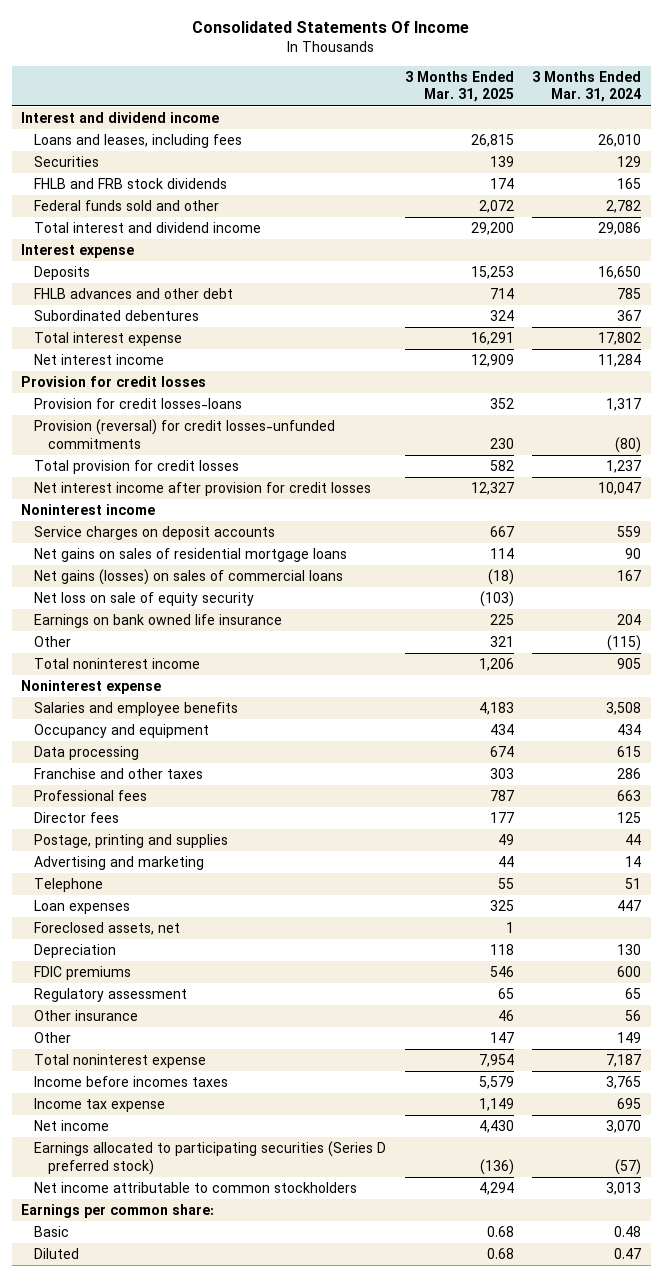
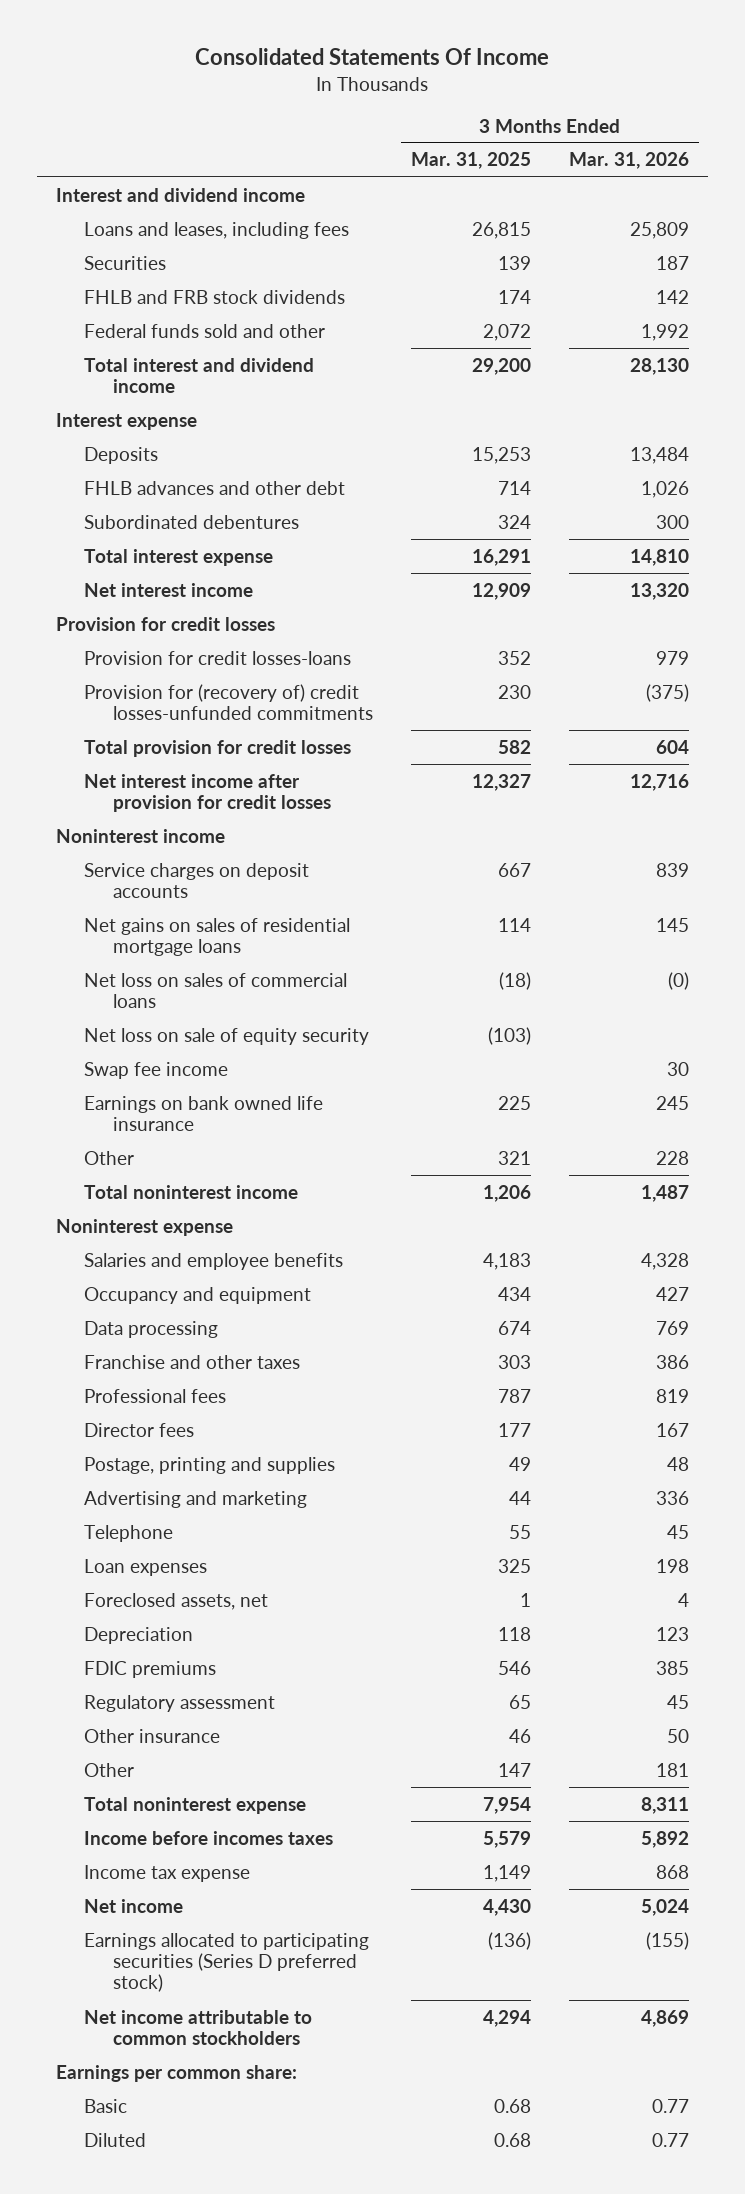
[532,70,642,103] 3 Months Ended Mar. 31, 2024 -> none
none -> [569,152,690,170] Mar. 31, 2026
[34,419,336,449] Provision (reversal) for credit losses-unfunded commitments -> [84,683,373,720] Provision for (recovery of) credit losses-unfunded commitments
[34,569,344,586] Net gains (losses) on sales of commercial loans -> [84,972,348,1008] Net loss on sales of commercial loans
none -> [84,1061,229,1079] Swap fee income

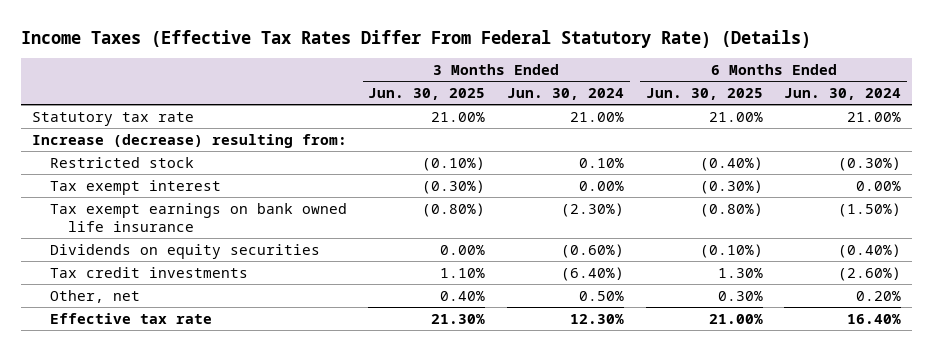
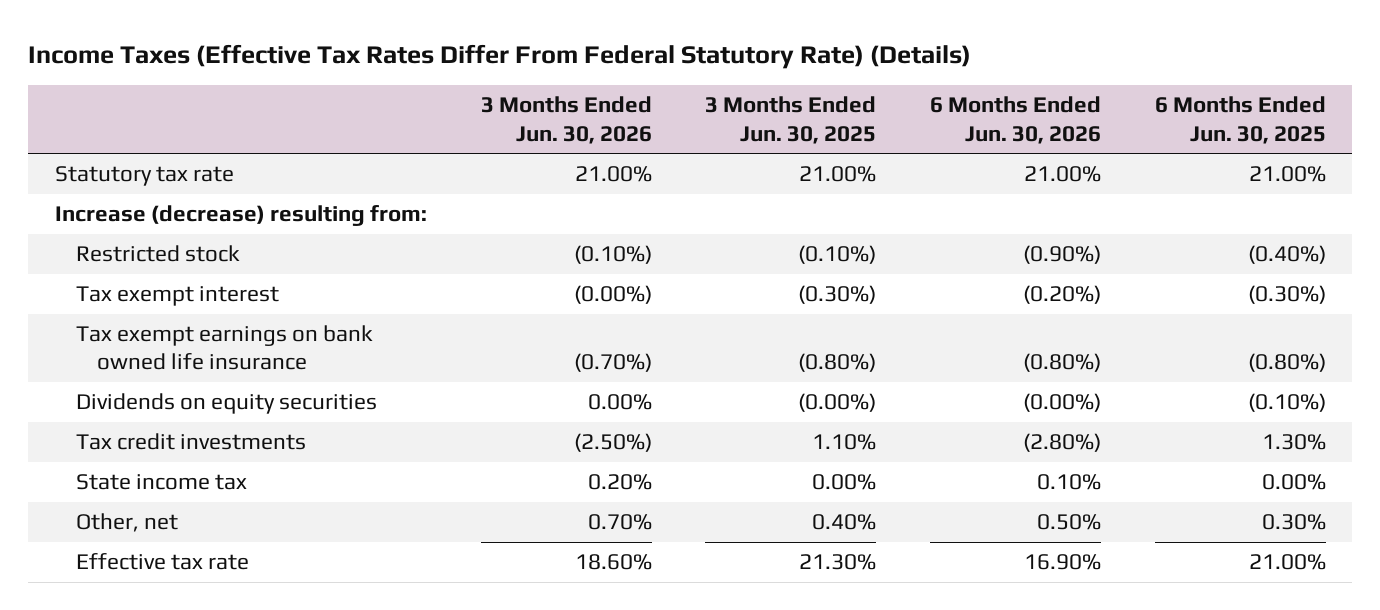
[507,87,625,100] Jun. 30, 2024 -> none
[784,87,902,100] Jun. 30, 2024 -> none
none -> [480,96,652,144] 3 Months Ended Jun. 30, 2026
none -> [929,96,1101,144] 6 Months Ended Jun. 30, 2026
[440,244,486,255] 0.00% -> [798,393,877,413] (0.00%)
none -> [76,474,248,491] State income tax

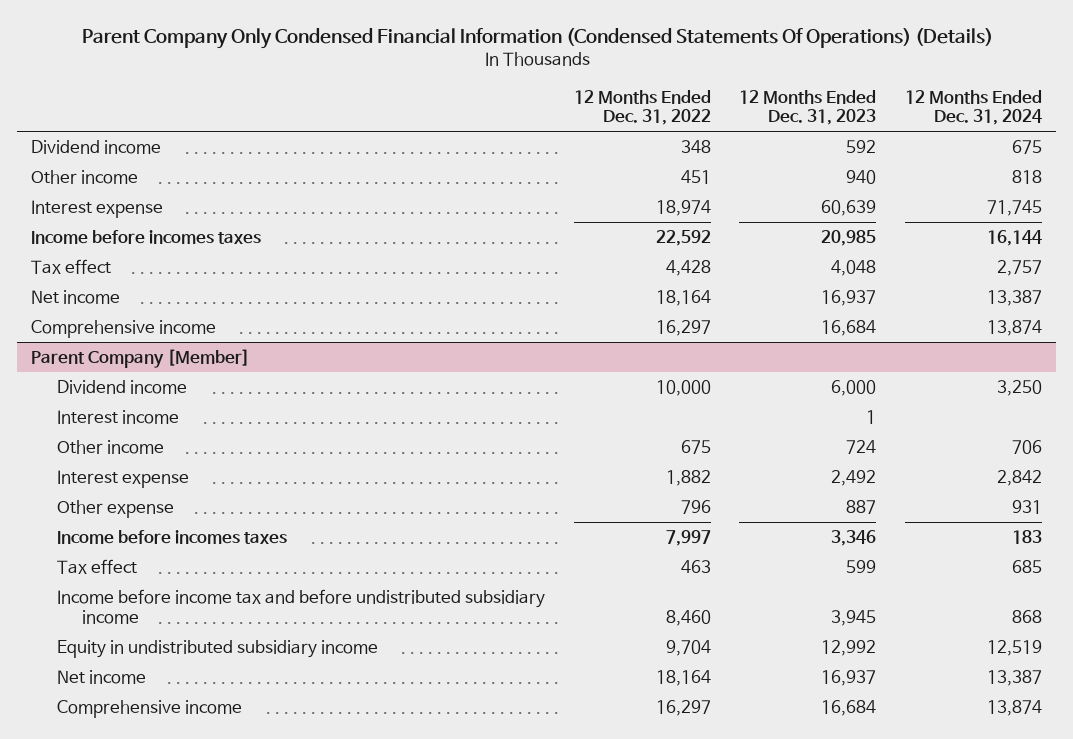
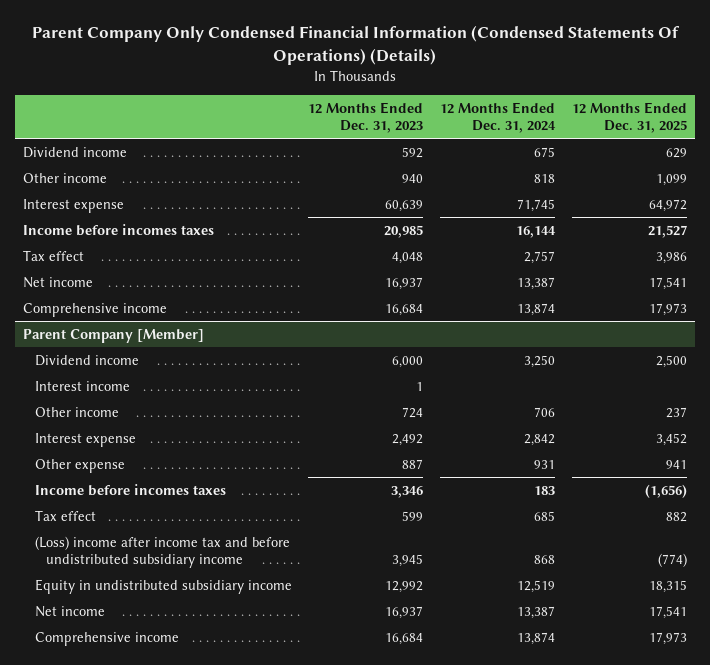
[573,89,711,126] 12 Months Ended Dec. 31, 2022 -> none
none -> [571,101,687,134] 12 Months Ended Dec. 31, 2025
[56,589,545,624] Income before income tax and before undistributed subsidiary income -> [34,535,290,569] (Loss) income after income tax and before undistributed subsidiary income

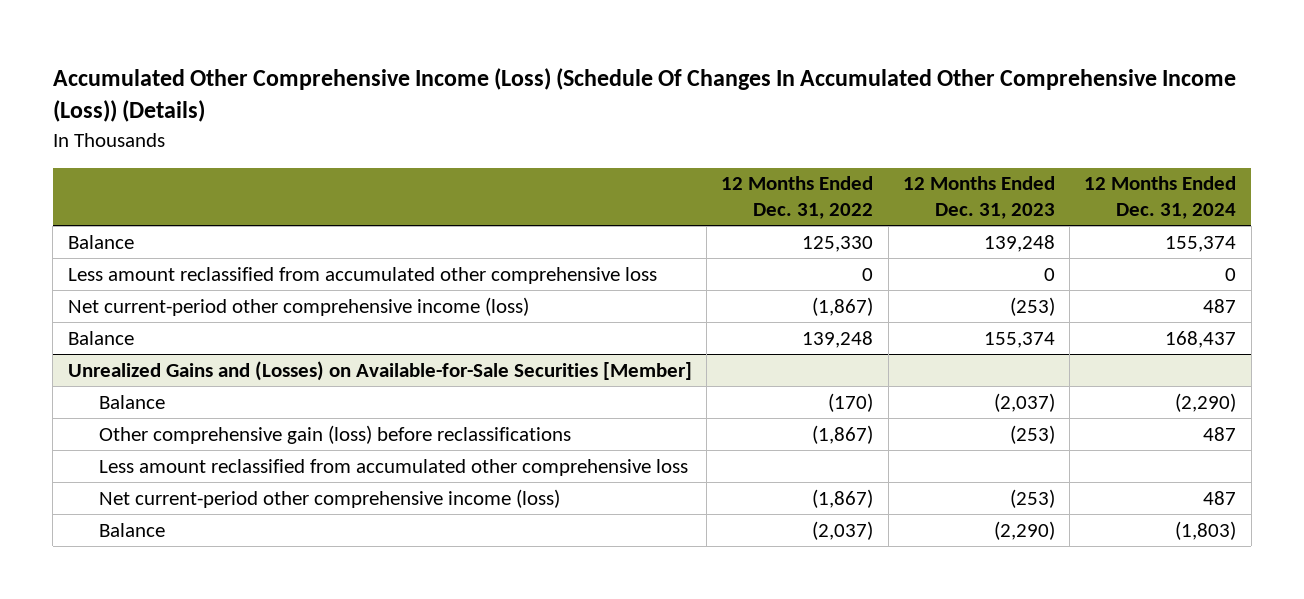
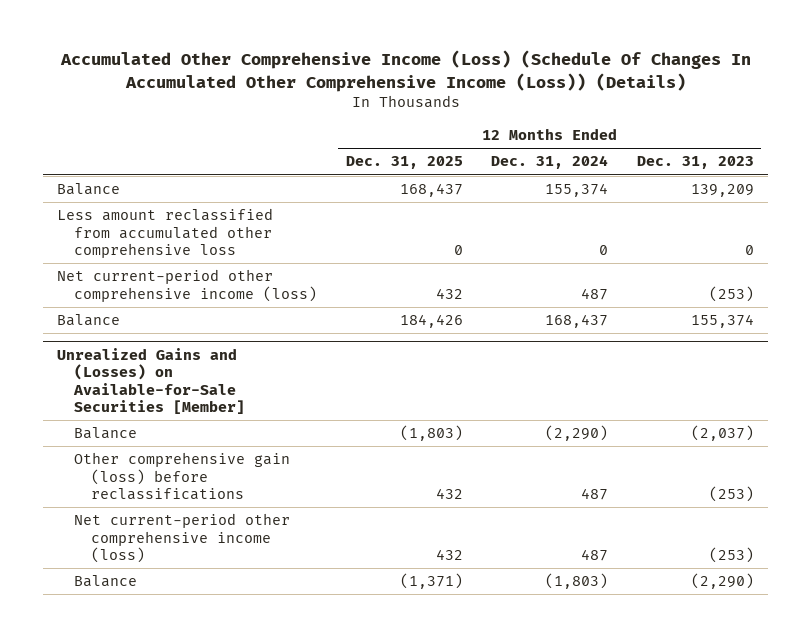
[721,176,874,220] 12 Months Ended Dec. 31, 2022 -> none
none -> [345,156,463,170] Dec. 31, 2025
[983,234,1055,252] 139,248 -> [690,184,754,198] 139,209
[99,458,689,476] Less amount reclassified from accumulated other comprehensive loss -> none

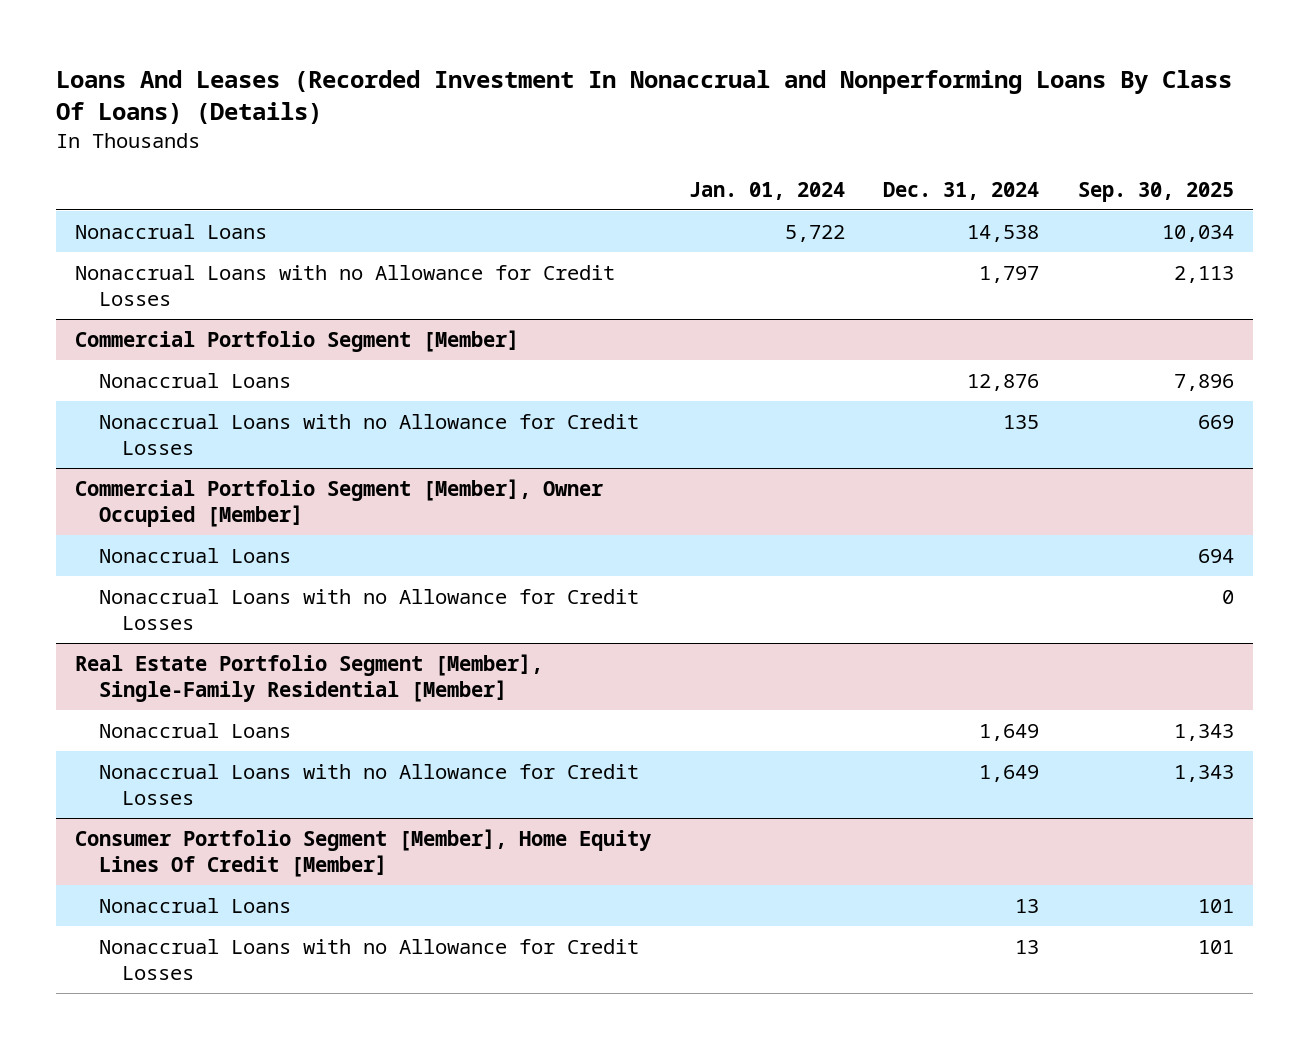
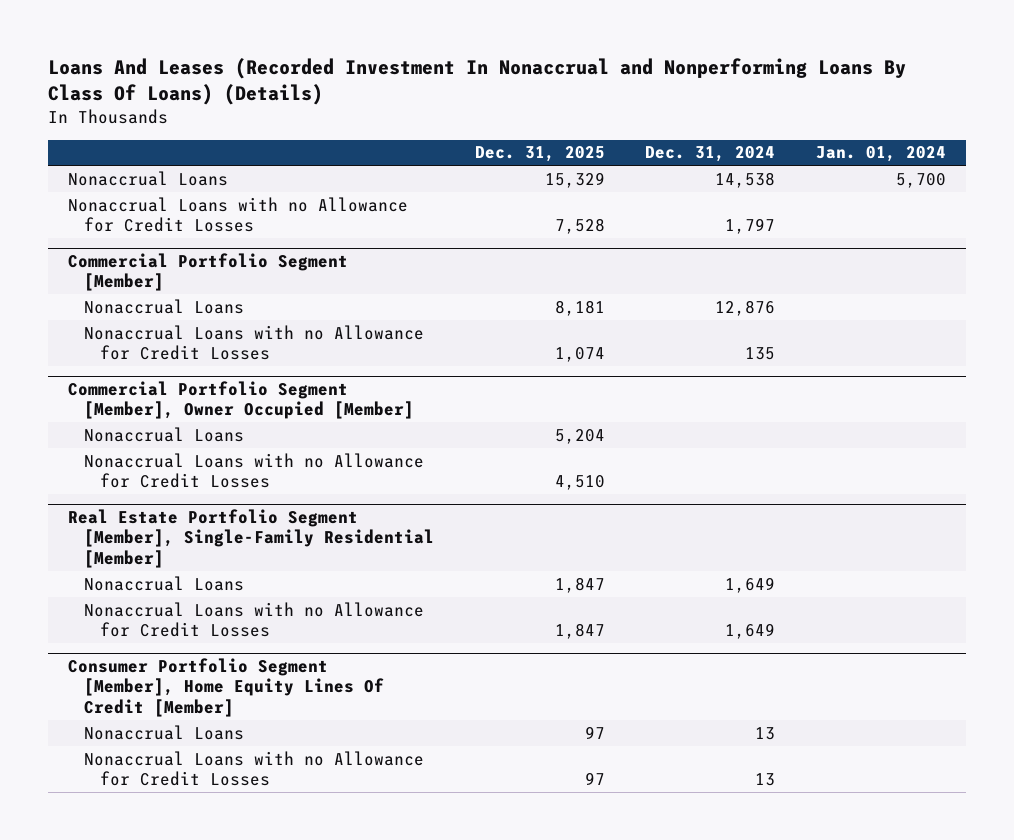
[1077,181,1234,202] Sep. 30, 2025 -> none
none -> [474,146,605,163] Dec. 31, 2025
[785,224,846,242] 5,722 -> [895,172,946,188] 5,700

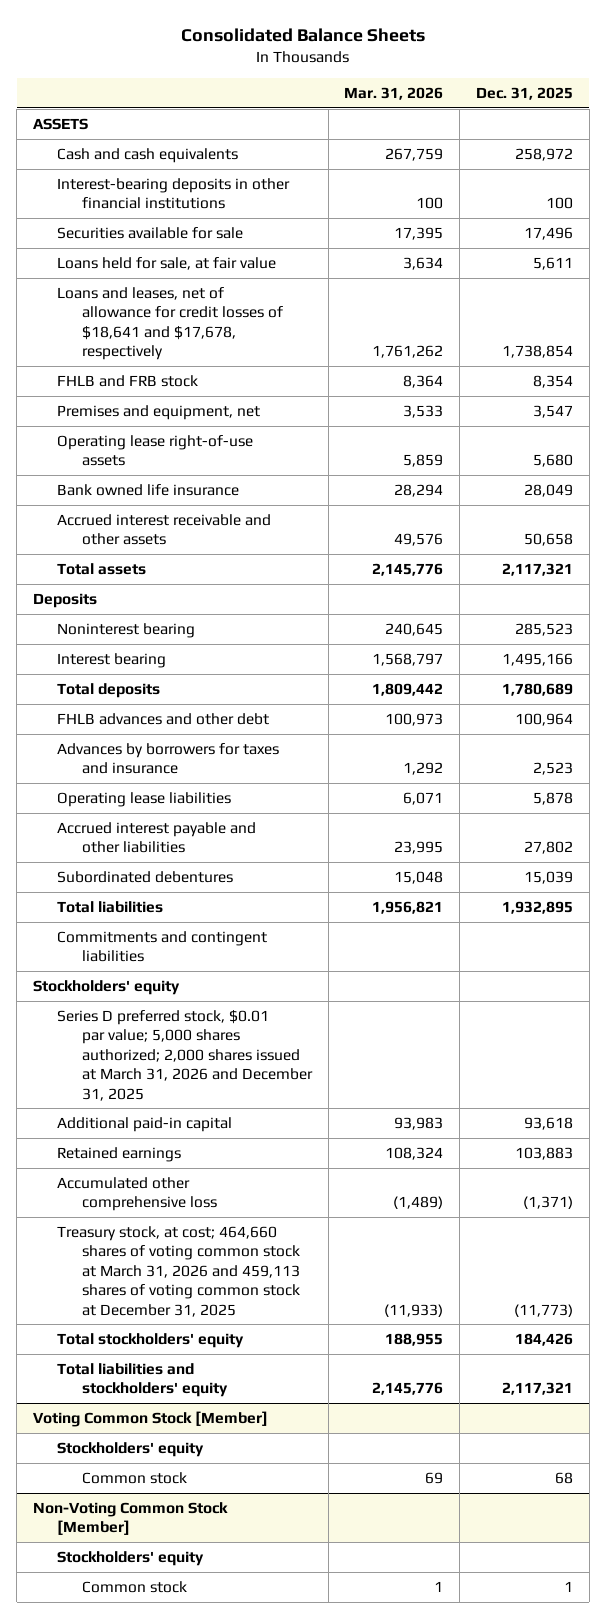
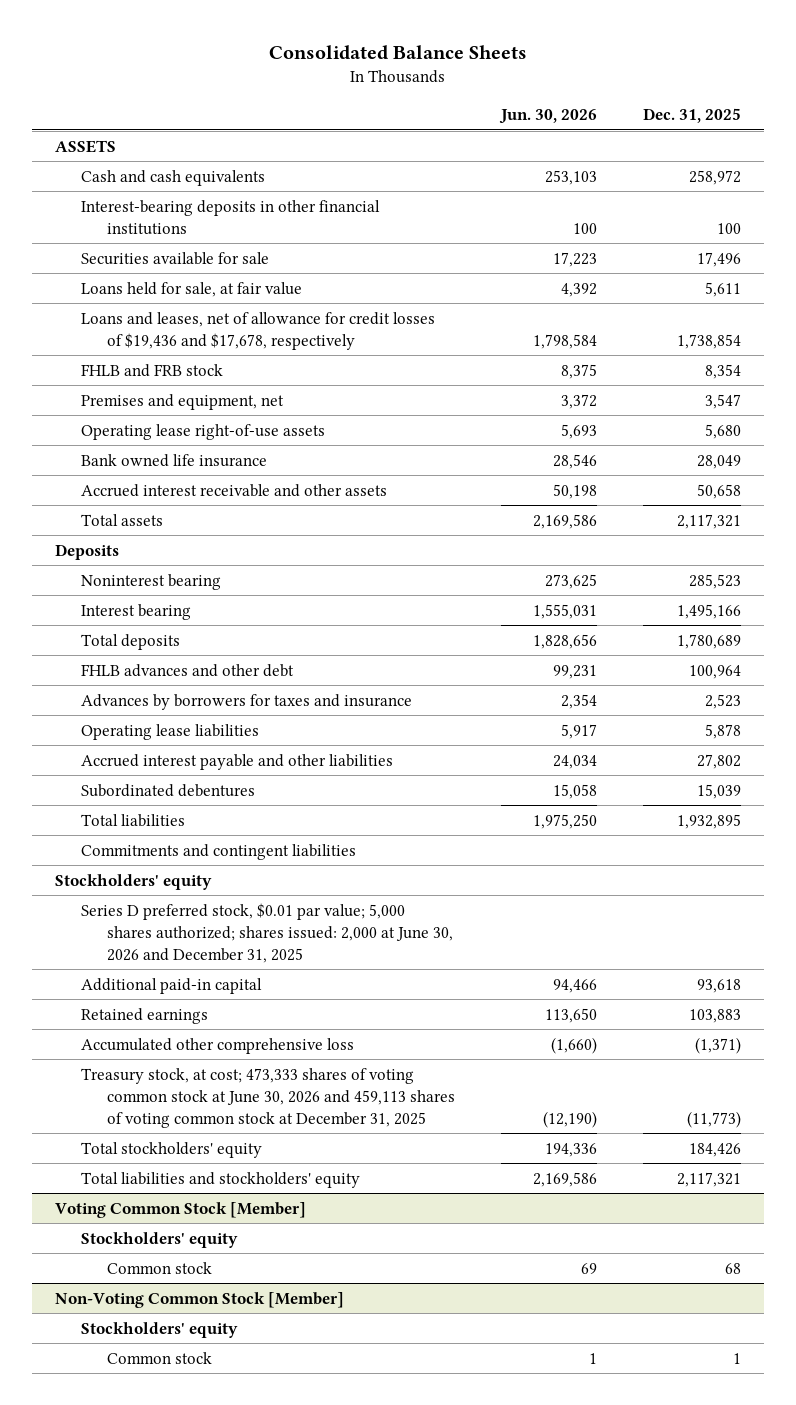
[344,86,444,100] Mar. 31, 2026 -> none
none -> [499,109,598,125] Jun. 30, 2026
[57,286,283,361] Loans and leases, net of allowance for credit losses of $18,641 and $17,678, respectively -> [81,311,436,350] Loans and leases, net of allowance for credit losses of $19,436 and $17,678, respectively
[57,1009,313,1101] Series D preferred stock, $0.01 par value; 5,000 shares authorized; 2,000 shares issued at March 31, 2026 and December 31, 2025 -> [81,902,454,963] Series D preferred stock, $0.01 par value; 5,000 shares authorized; shares issued: 2,000 at June 30, 2026 and December 31, 2025
[57,1225,300,1317] Treasury stock, at cost; 464,660 shares of voting common stock at March 31, 2026 and 459,113 shares of voting common stock at December 31, 2025 -> [81,1067,456,1128] Treasury stock, at cost; 473,333 shares of voting common stock at June 30, 2026 and 459,113 shares of voting common stock at December 31, 2025

